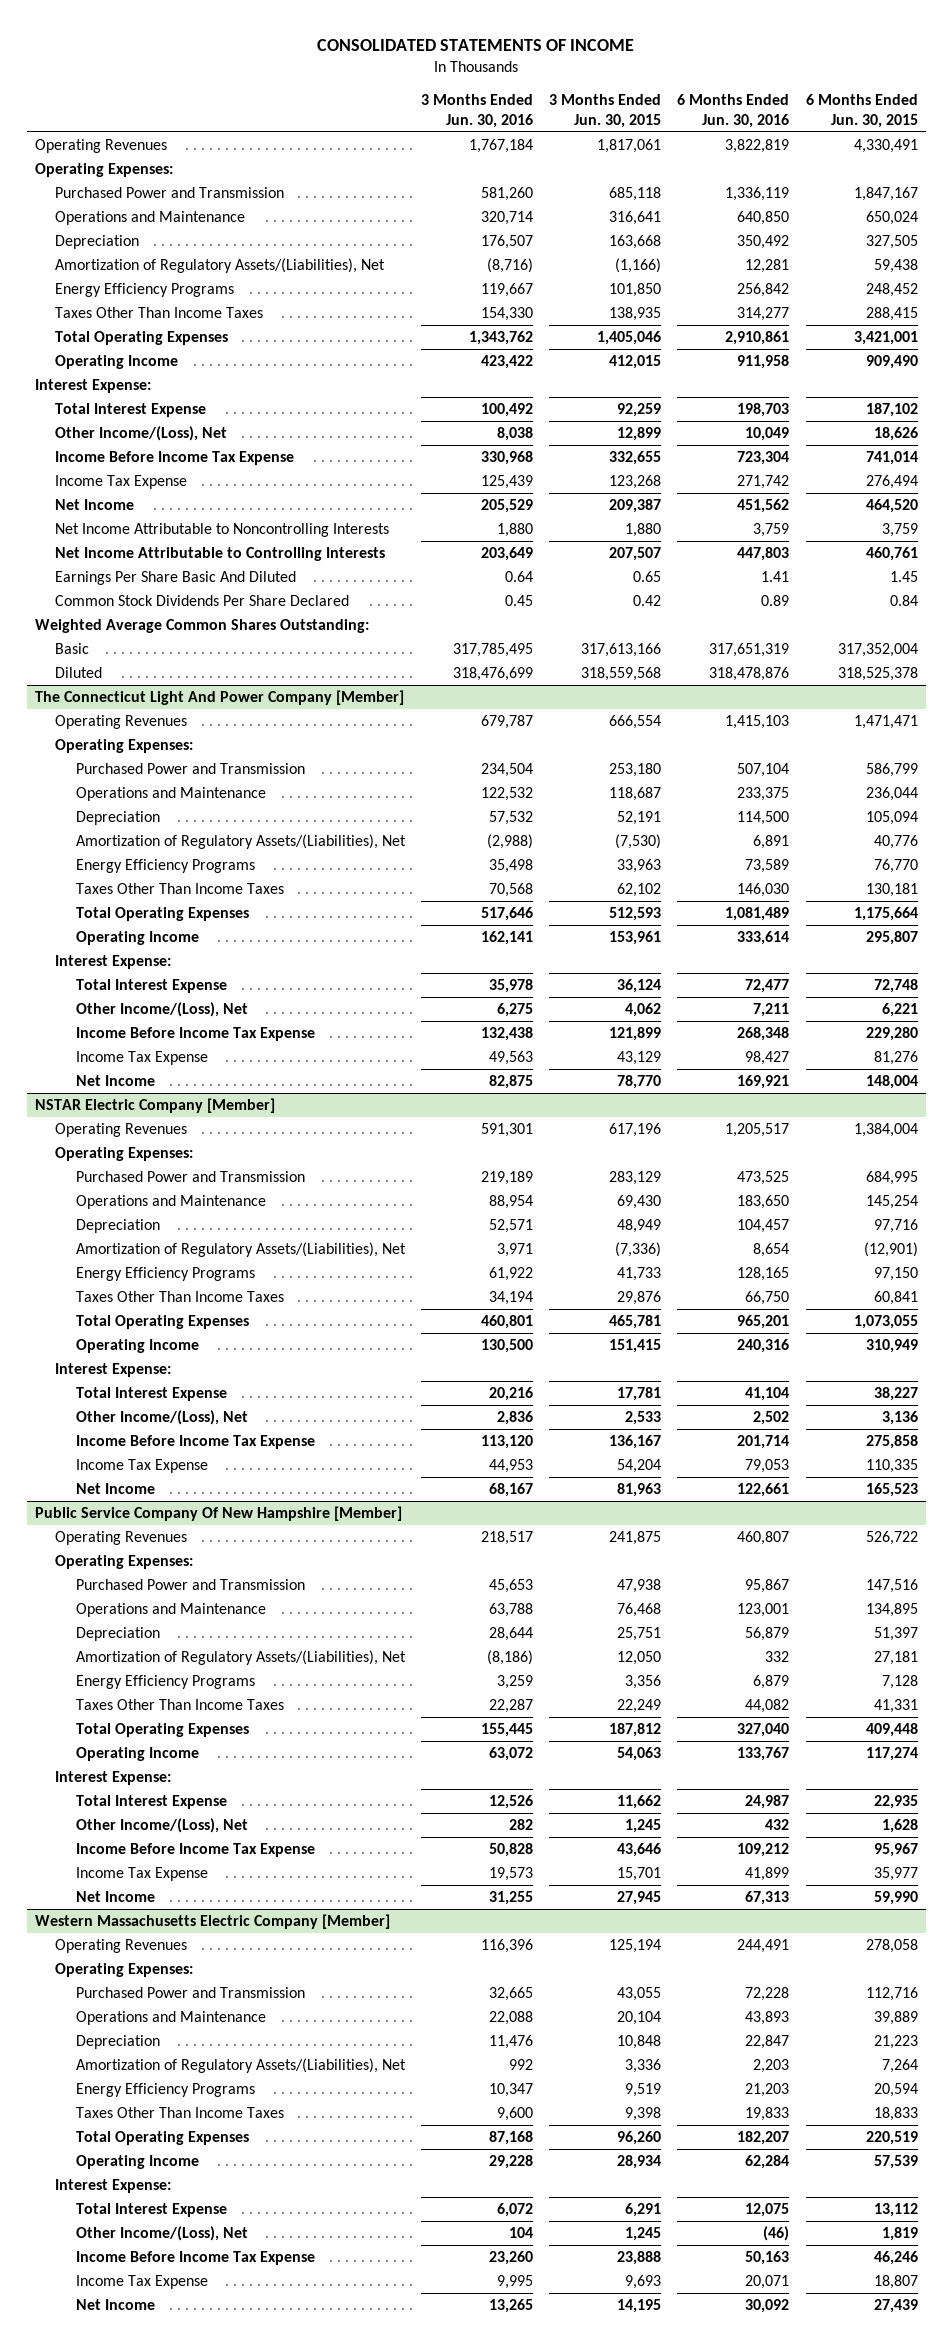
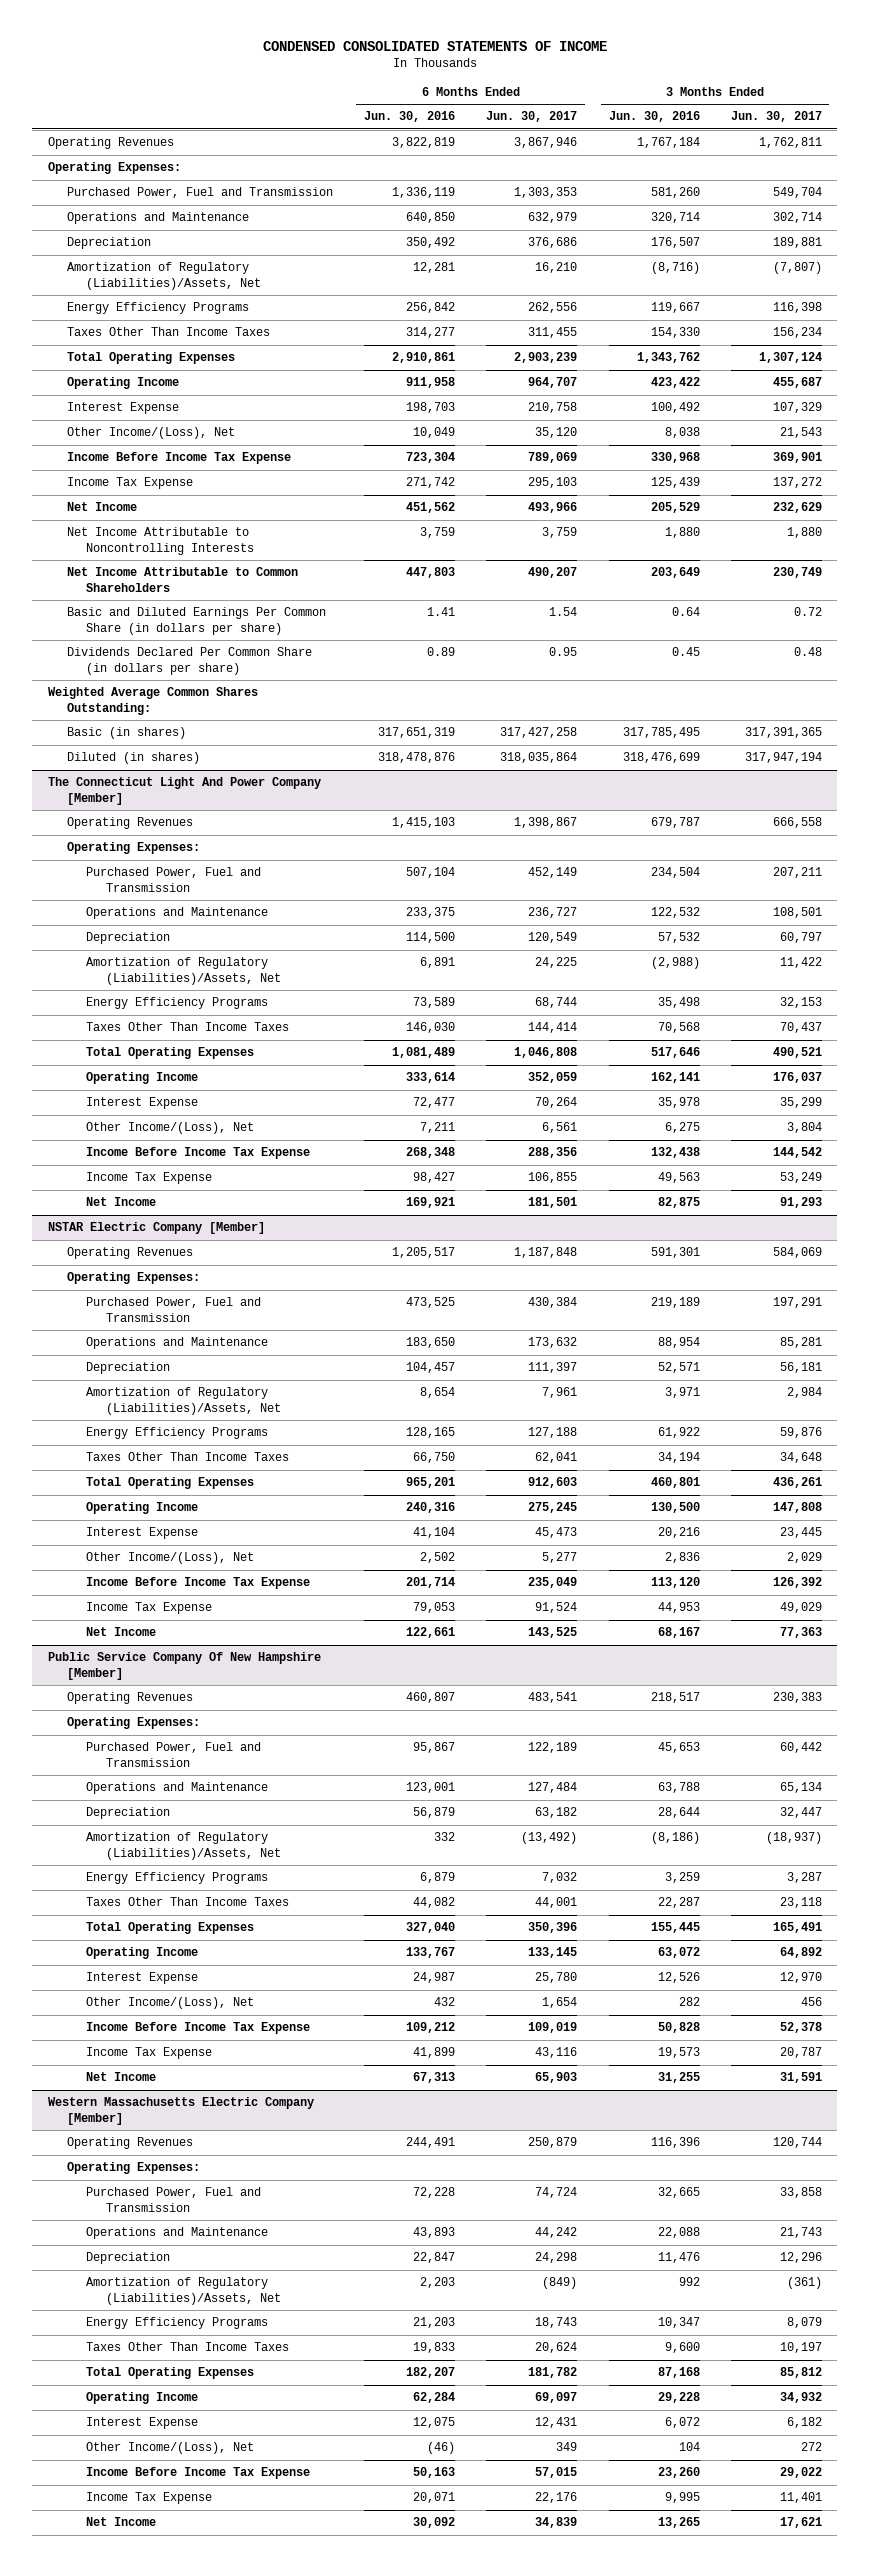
[317,39,635,52] CONSOLIDATED STATEMENTS OF INCOME -> [262,40,607,51] CONDENSED CONSOLIDATED STATEMENTS OF INCOME
[549,94,662,128] 3 Months Ended Jun. 30, 2015 -> none
[805,94,918,128] 6 Months Ended Jun. 30, 2015 -> none
none -> [486,111,578,123] Jun. 30, 2017
none -> [730,111,822,123] Jun. 30, 2017
[55,187,285,199] Purchased Power and Transmission -> [67,187,334,199] Purchased Power, Fuel and Transmission
[55,258,386,274] Amortization of Regulatory Assets/(Liabilities), Net -> [67,262,262,290] Amortization of Regulatory (Liabilities)/Assets, Net
[34,379,151,394] Interest Expense: -> none
[55,403,207,418] Total Interest Expense -> [67,402,180,415] Interest Expense
[55,547,386,562] Net Income Attributable to Controlling Interests -> [67,567,299,592] Net Income Attributable to Common Shareholders
[55,571,297,586] Earnings Per Share Basic And Diluted -> [67,607,327,635] Basic and Diluted Earnings Per Common Share (in dollars per share)
[55,595,350,607] Common Stock Dividends Per Share Declared -> [67,647,313,675] Dividends Declared Per Common Share (in dollars per share)
[55,643,90,655] Basic -> [67,727,187,740] Basic (in shares)
[55,667,103,679] Diluted -> [67,752,201,765] Diluted (in shares)
[75,763,305,775] Purchased Power and Transmission -> [86,867,262,892] Purchased Power, Fuel and Transmission
[75,834,406,850] Amortization of Regulatory Assets/(Liabilities), Net -> [86,957,281,985] Amortization of Regulatory (Liabilities)/Assets, Net
[55,955,172,970] Interest Expense: -> none
[75,979,227,994] Total Interest Expense -> [86,1097,199,1110] Interest Expense
[75,1171,305,1183] Purchased Power and Transmission -> [86,1297,262,1322] Purchased Power, Fuel and Transmission
[75,1242,406,1258] Amortization of Regulatory Assets/(Liabilities), Net -> [86,1387,281,1415] Amortization of Regulatory (Liabilities)/Assets, Net
[55,1363,172,1378] Interest Expense: -> none
[75,1387,227,1402] Total Interest Expense -> [86,1527,199,1540] Interest Expense
[75,1579,305,1591] Purchased Power and Transmission -> [86,1742,262,1767] Purchased Power, Fuel and Transmission
[75,1650,406,1666] Amortization of Regulatory Assets/(Liabilities), Net -> [86,1832,281,1860] Amortization of Regulatory (Liabilities)/Assets, Net
[55,1771,172,1786] Interest Expense: -> none
[75,1795,227,1810] Total Interest Expense -> [86,1972,199,1985] Interest Expense
[75,1987,305,1999] Purchased Power and Transmission -> [86,2187,262,2212] Purchased Power, Fuel and Transmission
[75,2058,406,2074] Amortization of Regulatory Assets/(Liabilities), Net -> [86,2277,281,2305] Amortization of Regulatory (Liabilities)/Assets, Net
[55,2179,172,2194] Interest Expense: -> none
[75,2203,227,2218] Total Interest Expense -> [86,2417,199,2430] Interest Expense

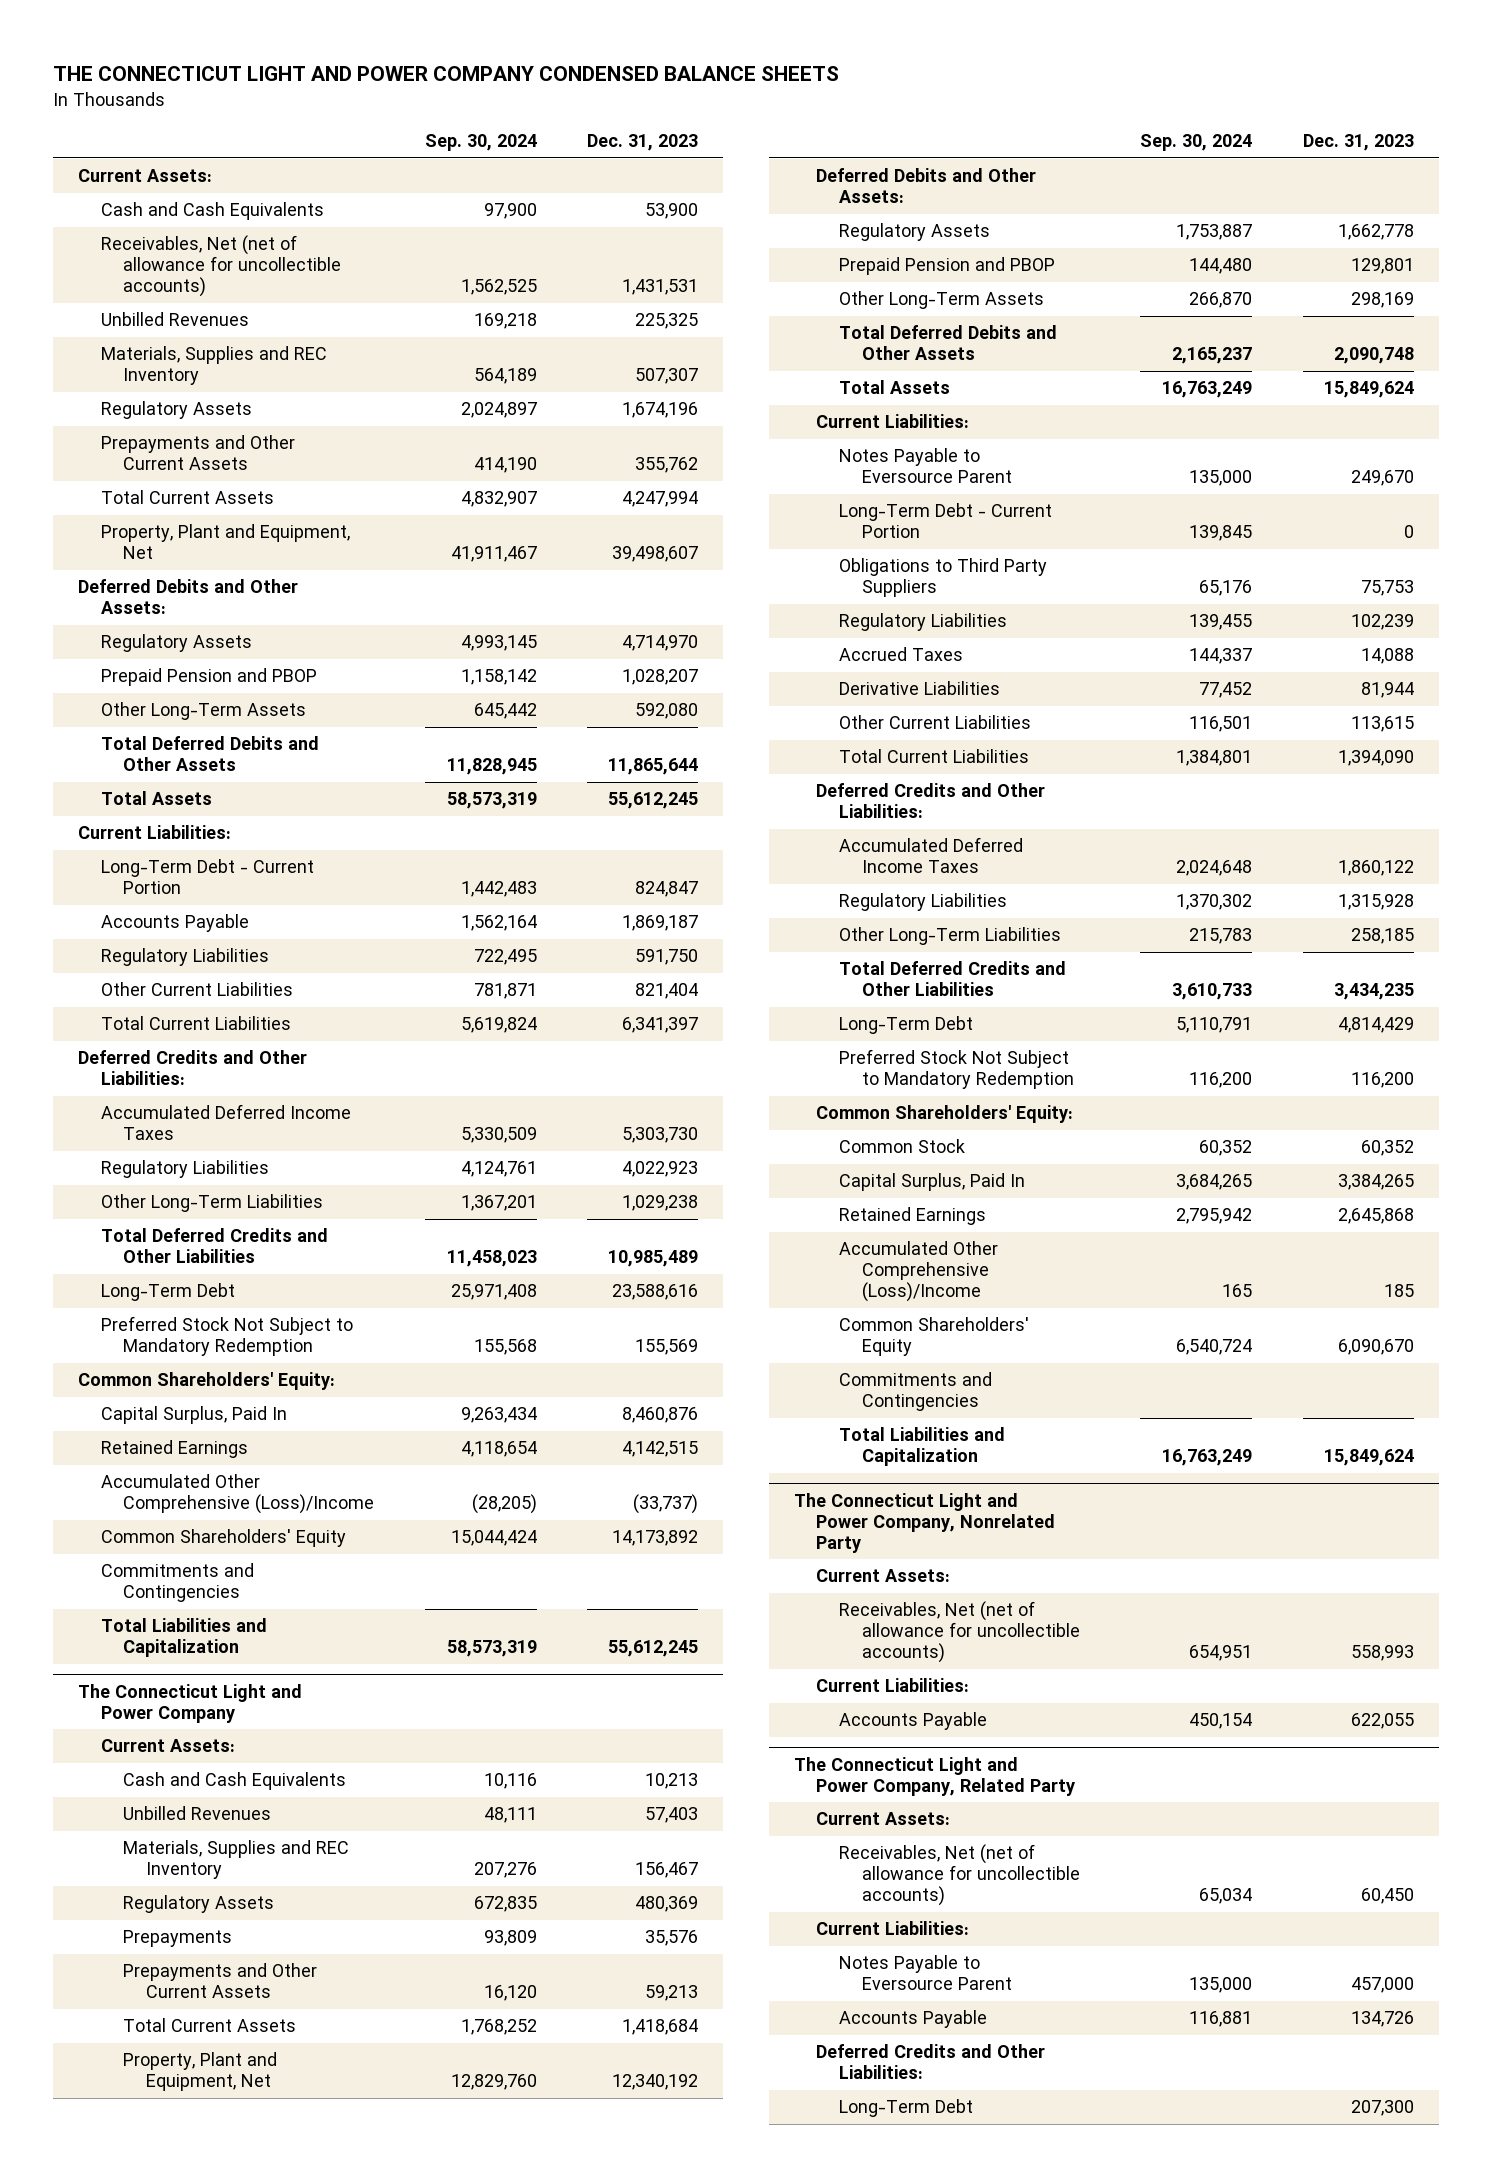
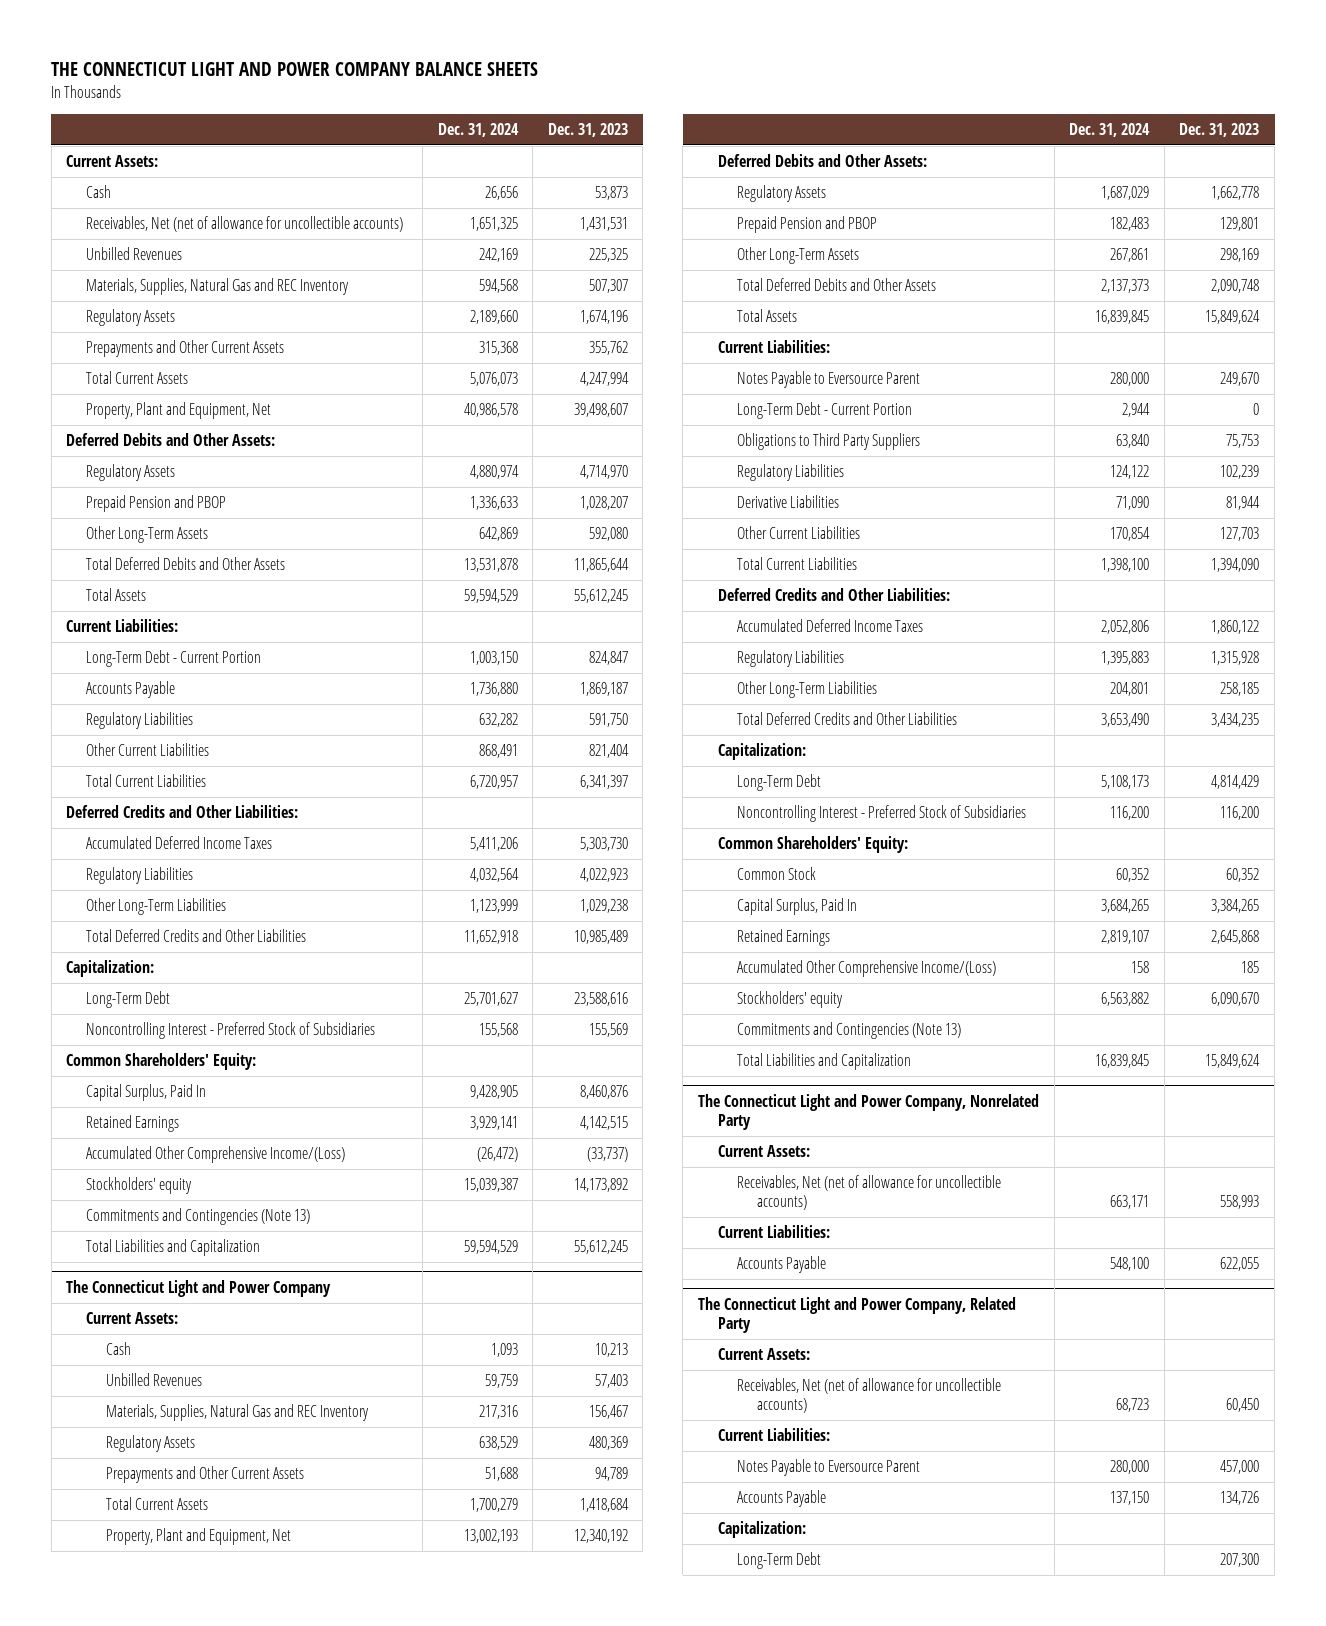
[52,66,839,82] THE CONNECTICUT LIGHT AND POWER COMPANY CONDENSED BALANCE SHEETS -> [51,62,539,77] THE CONNECTICUT LIGHT AND POWER COMPANY BALANCE SHEETS
[424,134,537,152] Sep. 30, 2024 -> none
none -> [437,122,519,137] Dec. 31, 2024
[100,202,324,221] Cash and Cash Equivalents -> [86,185,112,199] Cash
[644,203,698,220] 53,900 -> [594,186,628,201] 53,873
[100,346,327,386] Materials, Supplies and REC Inventory -> [86,278,350,296] Materials, Supplies, Natural Gas and REC Inventory
none -> [66,960,155,978] Capitalization:
[100,1316,353,1357] Preferred Stock Not Subject to Mandatory Redemption -> [86,1022,376,1040] Noncontrolling Interest - Preferred Stock of Subsidiaries
[100,1474,375,1515] Accumulated Other Comprehensive (Loss)/Income -> [86,1146,346,1164] Accumulated Other Comprehensive Income/(Loss)
[100,1529,346,1548] Common Shareholders' Equity -> [86,1177,193,1195] Stockholders' equity
[100,1563,254,1603] Commitments and Contingencies -> [86,1208,311,1226] Commitments and Contingencies (Note 13)
[123,1772,347,1791] Cash and Cash Equivalents -> [105,1342,131,1356] Cash
[123,1840,350,1880] Materials, Supplies and REC Inventory -> [105,1404,369,1422] Materials, Supplies, Natural Gas and REC Inventory
[123,1930,233,1948] Prepayments -> none
[644,1985,698,2002] 59,213 -> [594,1467,628,1482] 94,789
[838,647,963,662] Accrued Taxes -> none
[1350,716,1414,733] 113,615 -> [1220,527,1260,542] 127,703
none -> [717,743,806,761] Capitalization:
[838,1049,1074,1090] Preferred Stock Not Subject to Mandatory Redemption -> [737,805,1027,823] Noncontrolling Interest - Preferred Stock of Subsidiaries
[838,1241,998,1303] Accumulated Other Comprehensive (Loss)/Income -> [737,960,997,978] Accumulated Other Comprehensive Income/(Loss)
[838,1317,1029,1357] Common Shareholders' Equity -> [737,991,844,1009] Stockholders' equity
[838,1372,992,1412] Commitments and Contingencies -> [737,1022,962,1040] Commitments and Contingencies (Note 13)
[816,2044,1046,2080] Deferred Credits and Other Liabilities: -> none
none -> [717,1521,806,1539] Capitalization:

